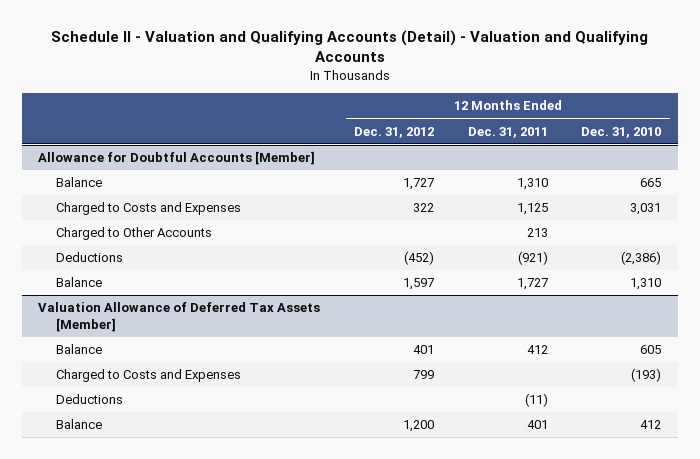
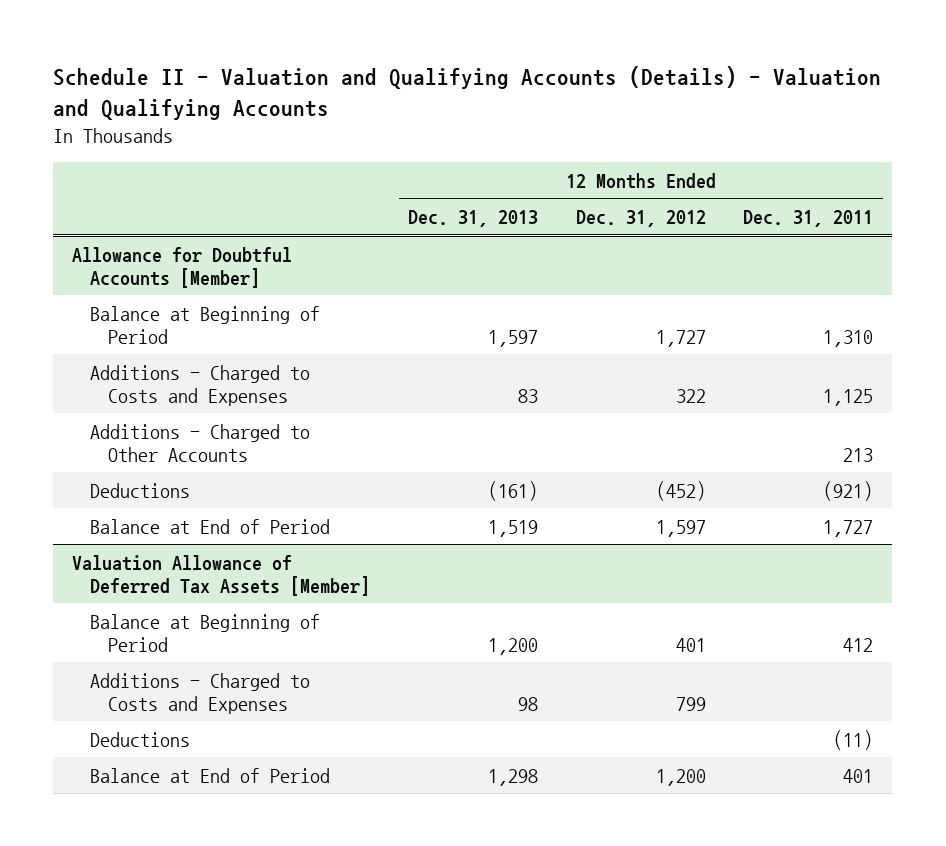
[50,29,648,63] Schedule II - Valuation and Qualifying Accounts (Detail) - Valuation and Qualifying Accounts -> [53,66,882,121] Schedule II - Valuation and Qualifying Accounts (Details) - Valuation and Qualifying Accounts
[581,126,662,138] Dec. 31, 2010 -> none
none -> [407,210,538,228] Dec. 31, 2013
[55,177,102,188] Balance -> [90,305,321,344] Balance at Beginning of Period
[55,202,241,216] Charged to Costs and Expenses -> [90,364,311,406] Additions - Charged to Costs and Expenses
[55,227,212,241] Charged to Other Accounts -> [90,423,311,462] Additions - Charged to Other Accounts
[55,277,102,288] Balance -> [90,518,331,534] Balance at End of Period
[55,344,102,355] Balance -> [90,613,321,652] Balance at Beginning of Period
[55,369,241,383] Charged to Costs and Expenses -> [90,672,311,714] Additions - Charged to Costs and Expenses
[55,419,102,430] Balance -> [90,767,331,783] Balance at End of Period

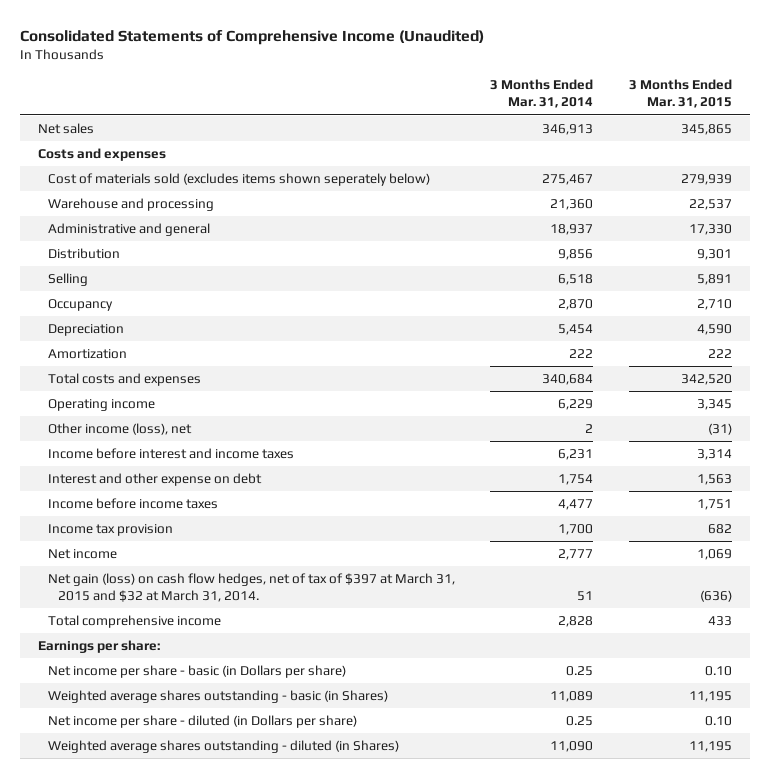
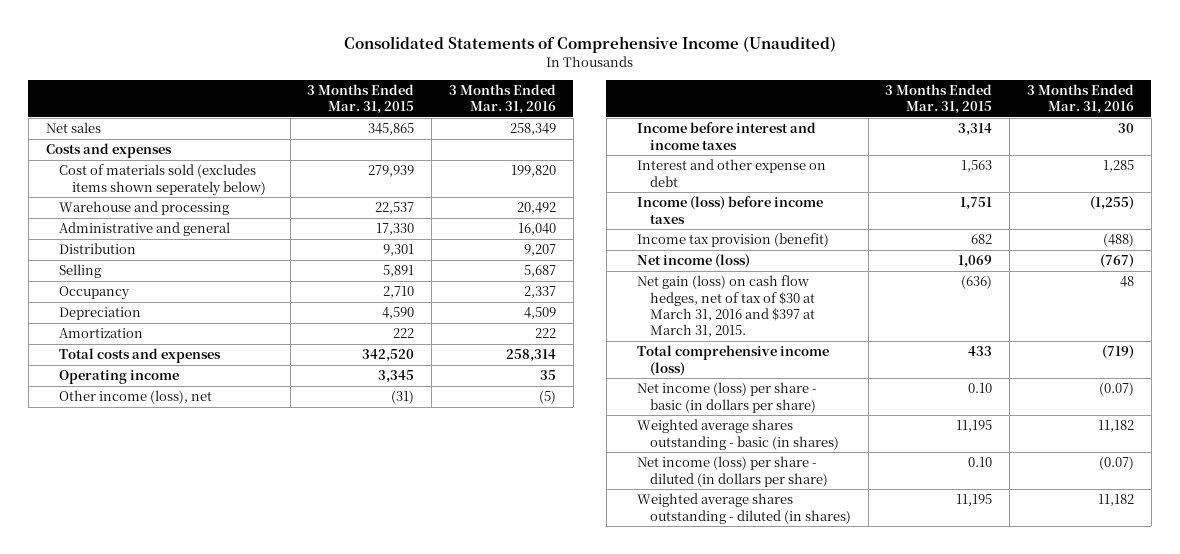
[490,79,594,109] 3 Months Ended Mar. 31, 2014 -> none
none -> [449,83,557,115] 3 Months Ended Mar. 31, 2016
[37,639,160,653] Earnings per share: -> none
[47,497,218,509] Income before income taxes -> [636,196,823,224] Income (loss) before income taxes
[47,523,173,536] Income tax provision -> [636,233,829,248] Income tax provision (benefit)
[47,548,117,559] Net income -> [636,254,750,269] Net income (loss)
[47,572,455,603] Net gain (loss) on cash flow hedges, net of tax of $397 at March 31, 2015 and $32 at March 31, 2014. -> [636,275,815,338] Net gain (loss) on cash flow hedges, net of tax of $30 at March 31, 2016 and $397 at March 31, 2015.
[47,614,221,628] Total comprehensive income -> [636,345,829,376] Total comprehensive income (loss)
[47,664,346,678] Net income per share - basic (in Dollars per share) -> [636,382,817,413] Net income (loss) per share - basic (in dollars per share)
[47,689,388,703] Weighted average shares outstanding - basic (in Shares) -> [636,419,839,450] Weighted average shares outstanding - basic (in shares)
[47,714,357,728] Net income per share - diluted (in Dollars per share) -> [636,456,828,487] Net income (loss) per share - diluted (in dollars per share)
[47,739,399,753] Weighted average shares outstanding - diluted (in Shares) -> [636,493,851,524] Weighted average shares outstanding - diluted (in shares)

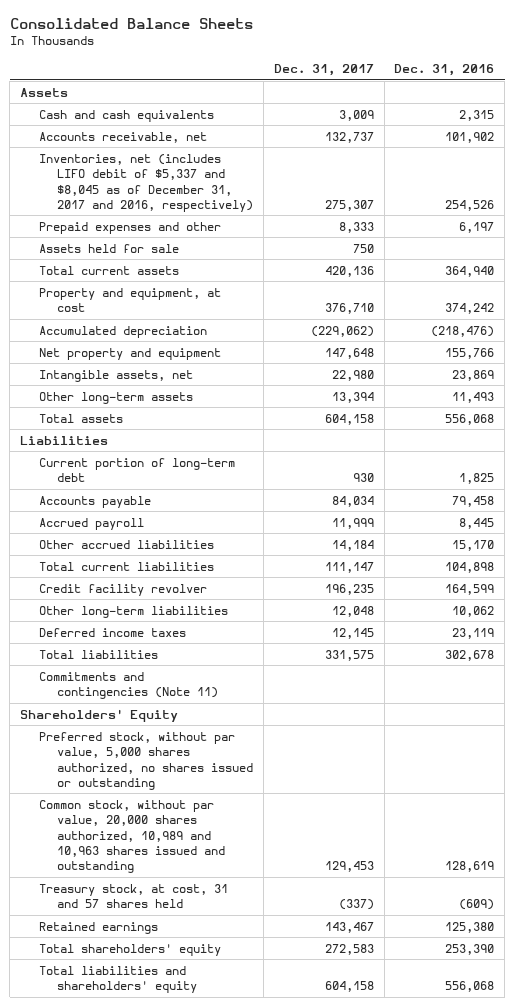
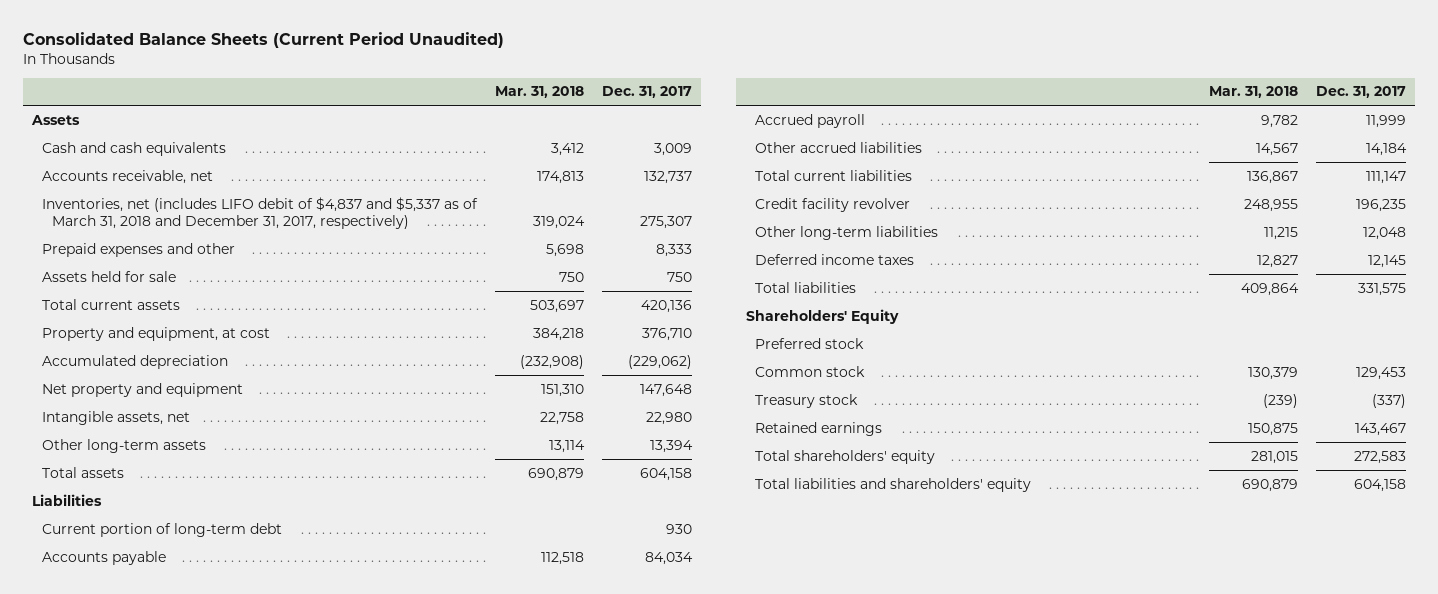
[9,17,253,29] Consolidated Balance Sheets -> [22,31,504,48] Consolidated Balance Sheets (Current Period Unaudited)
[394,64,495,77] Dec. 31, 2016 -> none
none -> [495,86,585,99] Mar. 31, 2018
[38,153,253,212] Inventories, net (includes LIFO debit of $5,337 and $8,045 as of December 31, 2017 and 2016, respectively) -> [41,196,478,230] Inventories, net (includes LIFO debit of $4,837 and $5,337 as of March 31, 2018 and December 31, 2017, respectively)
[38,671,218,700] Commitments and contingencies (Note 11) -> none
[38,731,253,790] Preferred stock, without par value, 5,000 shares authorized, no shares issued or outstanding -> [755,337,865,349] Preferred stock
[38,799,225,874] Common stock, without par value, 20,000 shares authorized, 10,989 and 10,963 shares issued and outstanding -> [755,365,866,377] Common stock
[38,883,228,909] Treasury stock, at cost, 31 and 57 shares held -> [755,393,859,408] Treasury stock

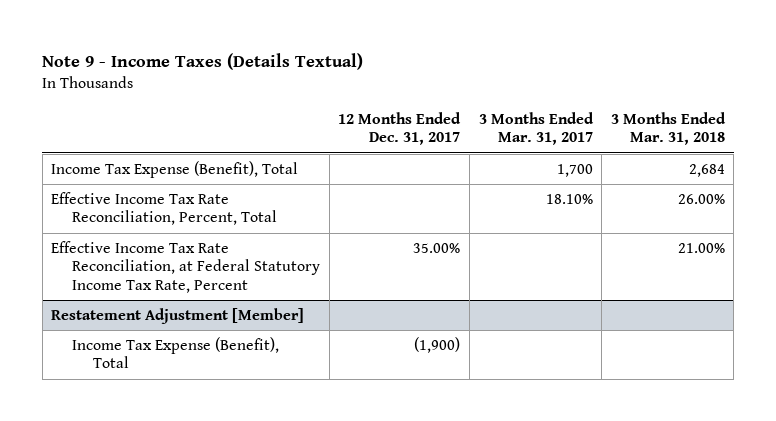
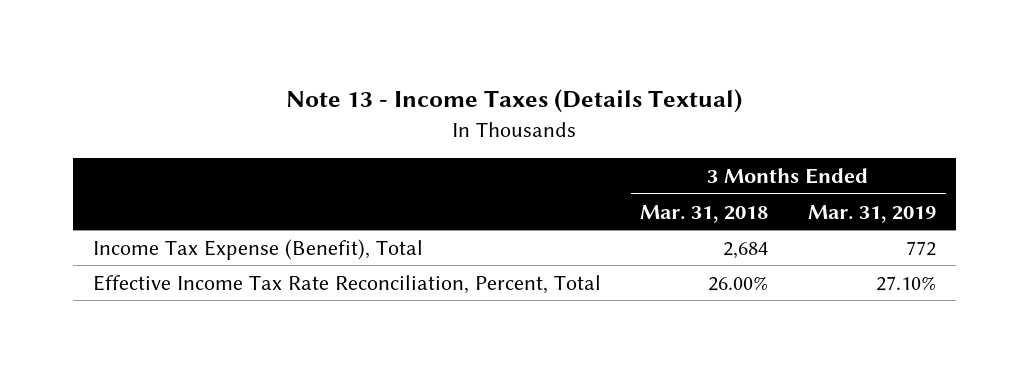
[42,52,364,70] Note 9 - Income Taxes (Details Textual) -> [286,89,743,114] Note 13 - Income Taxes (Details Textual)
[338,111,462,146] 12 Months Ended Dec. 31, 2017 -> none
[478,111,594,146] 3 Months Ended Mar. 31, 2017 -> none
none -> [807,204,936,223] Mar. 31, 2019
[51,240,321,293] Effective Income Tax Rate Reconciliation, at Federal Statutory Income Tax Rate, Percent -> none
[51,307,305,324] Restatement Adjustment [Member] -> none
[72,336,280,369] Income Tax Expense (Benefit), Total -> none

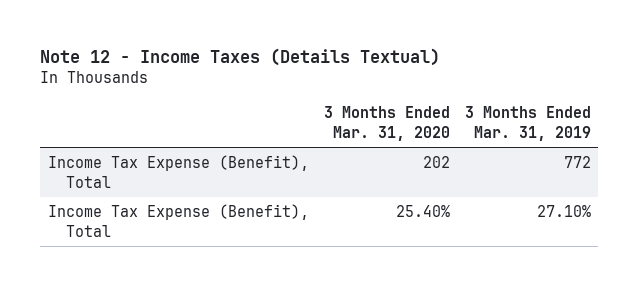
[286,89,743,114] Note 13 - Income Taxes (Details Textual) -> [39,48,440,67] Note 12 - Income Taxes (Details Textual)
[640,204,769,223] Mar. 31, 2018 -> none
none -> [323,106,450,141] 3 Months Ended Mar. 31, 2020
[92,274,601,294] Effective Income Tax Rate Reconciliation, Percent, Total -> [47,204,309,237] Income Tax Expense (Benefit), Total

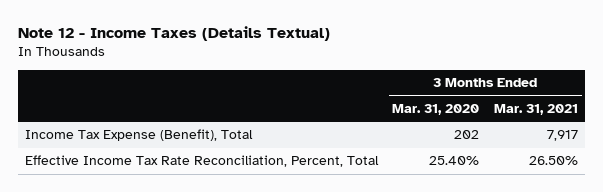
[464,106,591,141] 3 Months Ended Mar. 31, 2019 -> none
none -> [493,103,578,115] Mar. 31, 2021
[47,204,309,237] Income Tax Expense (Benefit), Total -> [24,155,379,168] Effective Income Tax Rate Reconciliation, Percent, Total

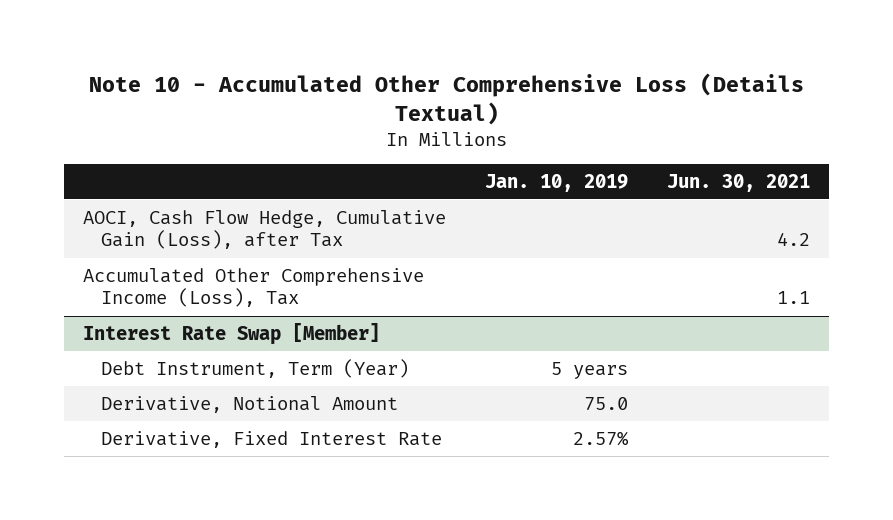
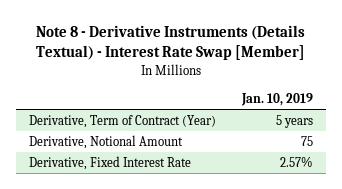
[88,73,804,125] Note 10 - Accumulated Other Comprehensive Loss (Details Textual) -> [36,24,306,61] Note 8 - Derivative Instruments (Details Textual) - Interest Rate Swap [Member]
[667,173,811,192] Jun. 30, 2021 -> none
[83,209,447,250] AOCI, Cash Flow Hedge, Cumulative Gain (Loss), after Tax -> none
[83,267,425,308] Accumulated Other Comprehensive Income (Loss), Tax -> none
[83,322,381,345] Interest Rate Swap [Member] -> none
[100,358,409,378] Debt Instrument, Term (Year) -> [29,114,217,128] Derivative, Term of Contract (Year)
[584,396,629,410] 75.0 -> [301,135,314,146] 75

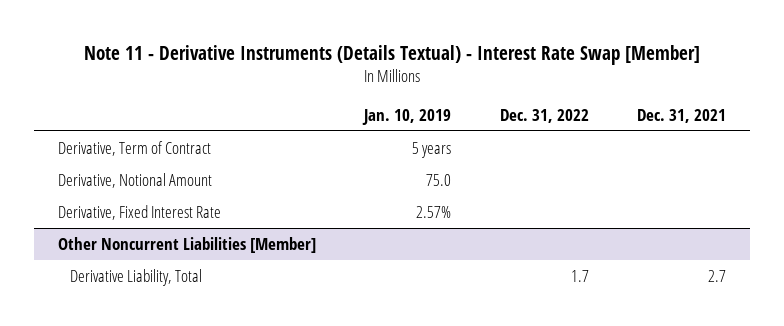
[36,24,306,61] Note 8 - Derivative Instruments (Details Textual) - Interest Rate Swap [Member] -> [83,44,700,65] Note 11 - Derivative Instruments (Details Textual) - Interest Rate Swap [Member]
none -> [499,108,589,123] Dec. 31, 2022
none -> [636,108,726,123] Dec. 31, 2021
[29,114,217,128] Derivative, Term of Contract (Year) -> [58,140,212,156] Derivative, Term of Contract
[301,135,314,146] 75 -> [426,173,452,186] 75.0
none -> [58,236,317,253] Other Noncurrent Liabilities [Member]
none -> [70,268,203,286] Derivative Liability, Total

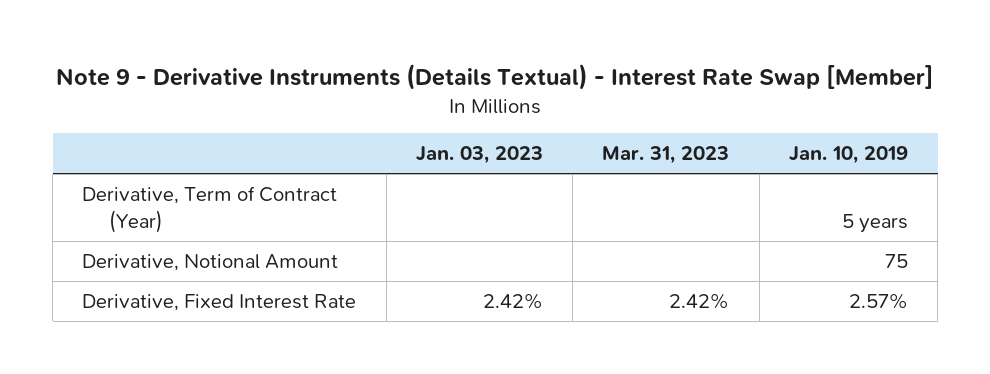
[83,44,700,65] Note 11 - Derivative Instruments (Details Textual) - Interest Rate Swap [Member] -> [56,63,934,90] Note 9 - Derivative Instruments (Details Textual) - Interest Rate Swap [Member]
[499,108,589,123] Dec. 31, 2022 -> none
[636,108,726,123] Dec. 31, 2021 -> none
none -> [415,146,543,165] Jan. 03, 2023
none -> [602,146,730,165] Mar. 31, 2023
[58,140,212,156] Derivative, Term of Contract -> [82,186,338,233] Derivative, Term of Contract (Year)
[426,173,452,186] 75.0 -> [884,254,908,269] 75
[58,236,317,253] Other Noncurrent Liabilities [Member] -> none
[70,268,203,286] Derivative Liability, Total -> none

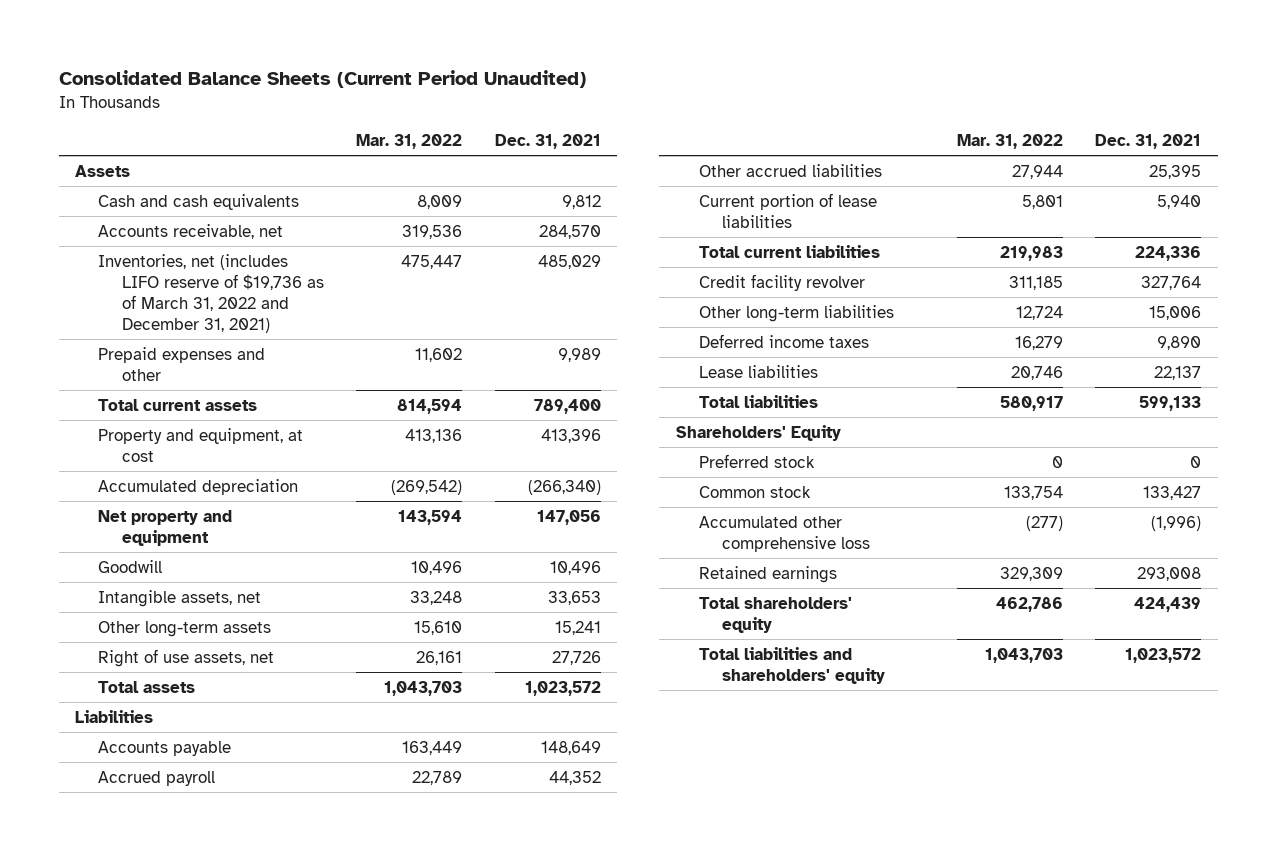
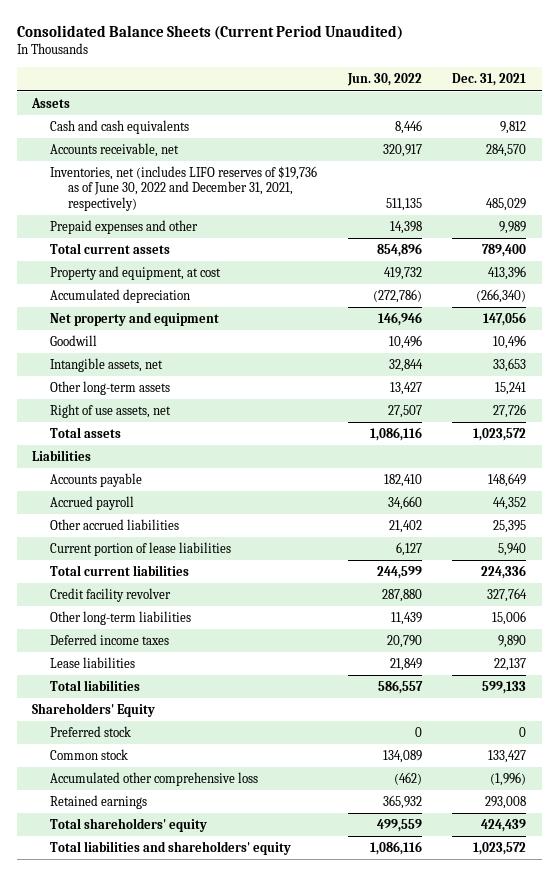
[356,134,463,150] Mar. 31, 2022 -> none
none -> [346,73,422,87] Jun. 30, 2022
[98,253,324,333] Inventories, net (includes LIFO reserve of $19,736 as of March 31, 2022 and December 31, 2021) -> [50,165,318,211] Inventories, net (includes LIFO reserves of $19,736 as of June 30, 2022 and December 31, 2021, respectively)

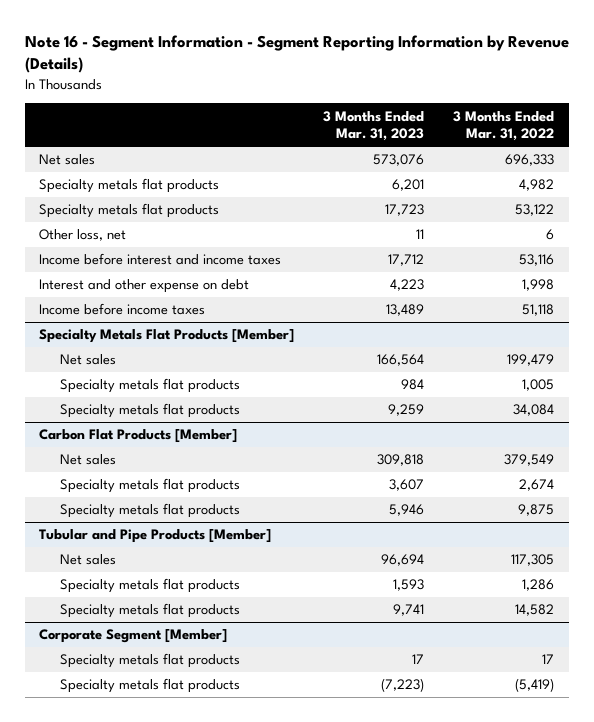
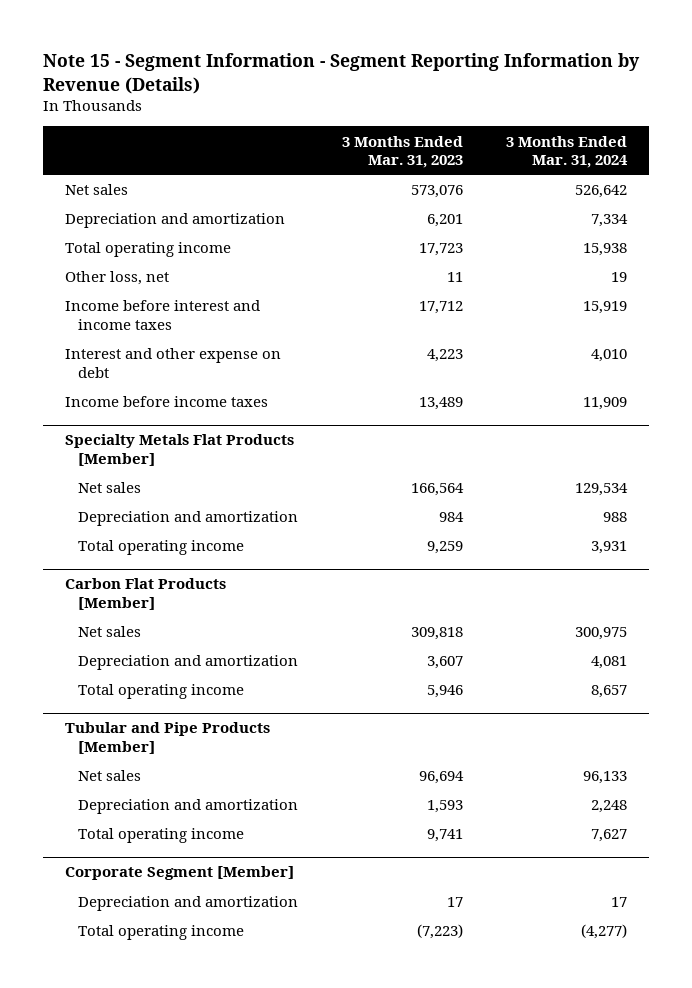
[24,34,569,74] Note 16 - Segment Information - Segment Reporting Information by Revenue (Details) -> [43,52,641,94] Note 15 - Segment Information - Segment Reporting Information by Revenue (Details)
[453,110,555,142] 3 Months Ended Mar. 31, 2022 -> none
none -> [505,135,628,169] 3 Months Ended Mar. 31, 2024
[39,178,220,194] Specialty metals flat products -> [64,213,285,229] Depreciation and amortization
[39,203,220,219] Specialty metals flat products -> [64,242,231,258] Total operating income
[60,378,241,394] Specialty metals flat products -> [78,511,299,527] Depreciation and amortization
[60,403,241,419] Specialty metals flat products -> [78,540,245,556] Total operating income
[60,478,241,494] Specialty metals flat products -> [78,655,299,671] Depreciation and amortization
[60,503,241,519] Specialty metals flat products -> [78,684,245,700] Total operating income
[60,578,241,594] Specialty metals flat products -> [78,799,299,815] Depreciation and amortization
[60,603,241,619] Specialty metals flat products -> [78,828,245,844] Total operating income
[60,653,241,669] Specialty metals flat products -> [78,896,299,912] Depreciation and amortization
[60,678,241,694] Specialty metals flat products -> [78,925,245,941] Total operating income

